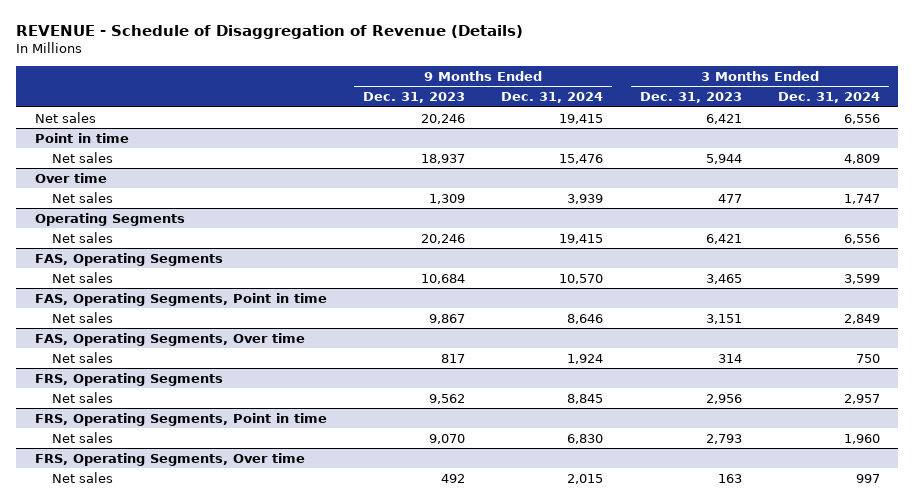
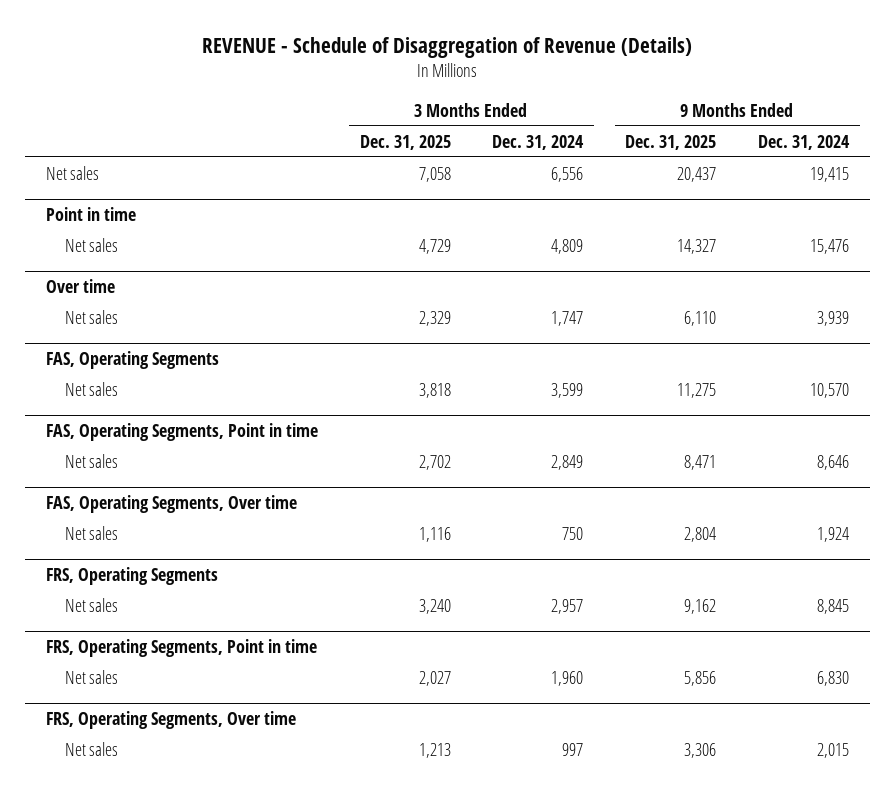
[362,92,465,104] Dec. 31, 2023 -> none
[639,92,742,104] Dec. 31, 2023 -> none
none -> [359,134,451,150] Dec. 31, 2025
none -> [625,134,717,150] Dec. 31, 2025
[34,212,185,226] Operating Segments -> none
[51,231,113,243] Net sales -> none

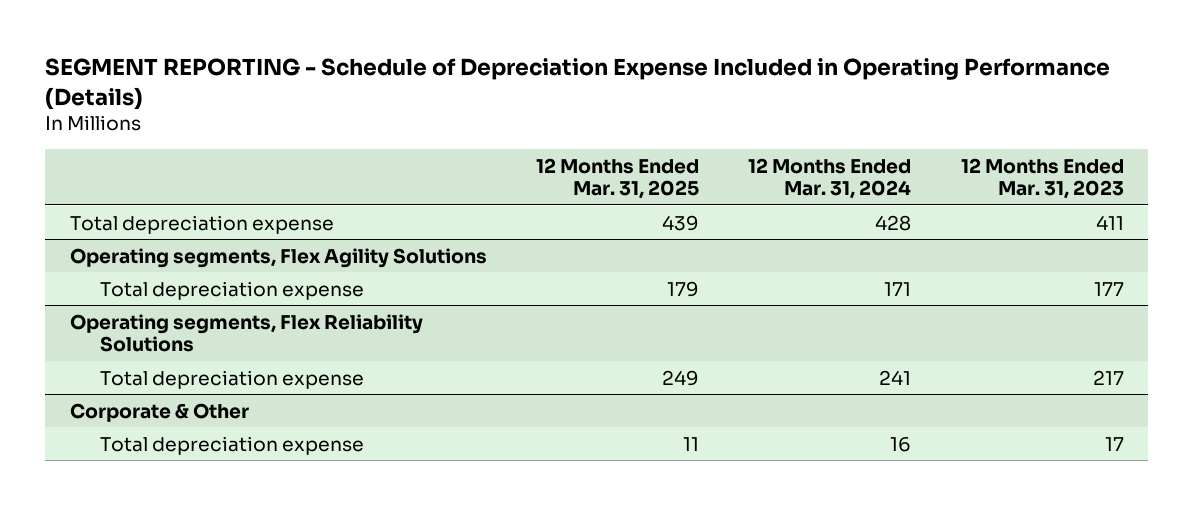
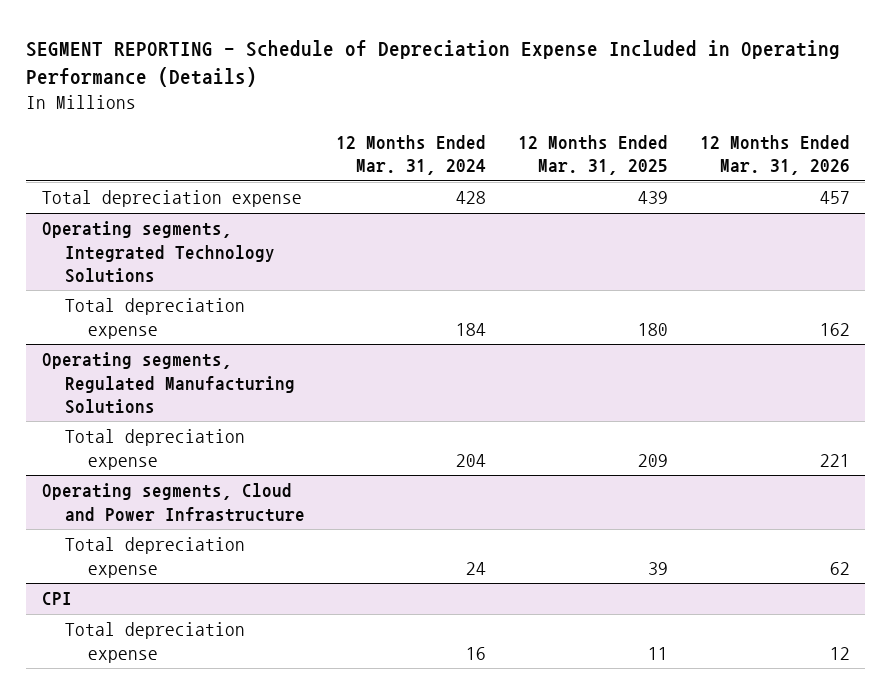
[960,157,1124,199] 12 Months Ended Mar. 31, 2023 -> none
none -> [699,134,850,176] 12 Months Ended Mar. 31, 2026
[70,247,488,268] Operating segments, Flex Agility Solutions -> none
[70,313,424,352] Operating segments, Flex Reliability Solutions -> none
none -> [42,221,275,283] Operating segments, Integrated Technology Solutions
[667,280,700,297] 179 -> [638,322,669,336] 180
[884,281,912,296] 171 -> [456,322,487,336] 184
none -> [42,352,295,414] Operating segments, Regulated Manufacturing Solutions
[662,369,700,386] 249 -> [638,453,669,467] 209
[879,369,912,385] 241 -> [456,453,487,467] 204
none -> [42,483,305,522] Operating segments, Cloud and Power Infrastructure
none -> [64,537,245,578] Total depreciation expense
[70,402,250,422] Corporate & Other -> [42,592,73,606] CPI

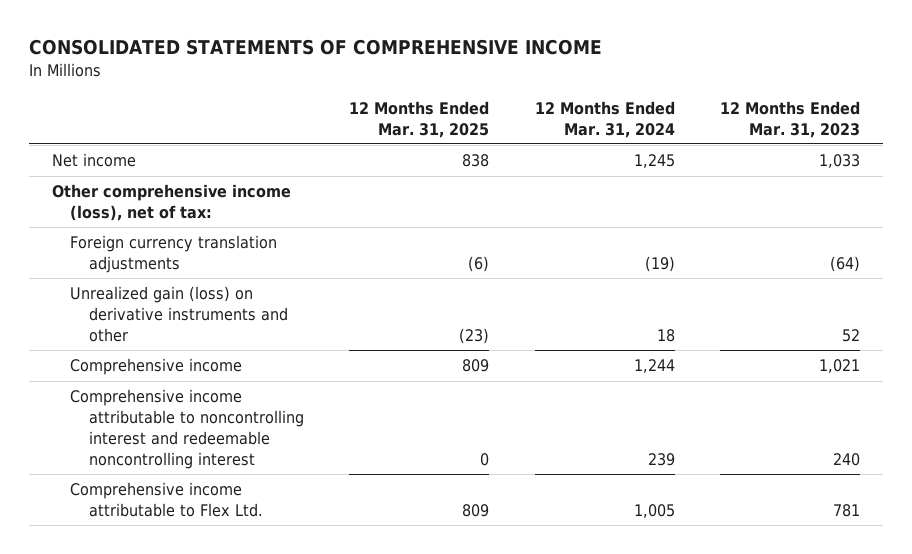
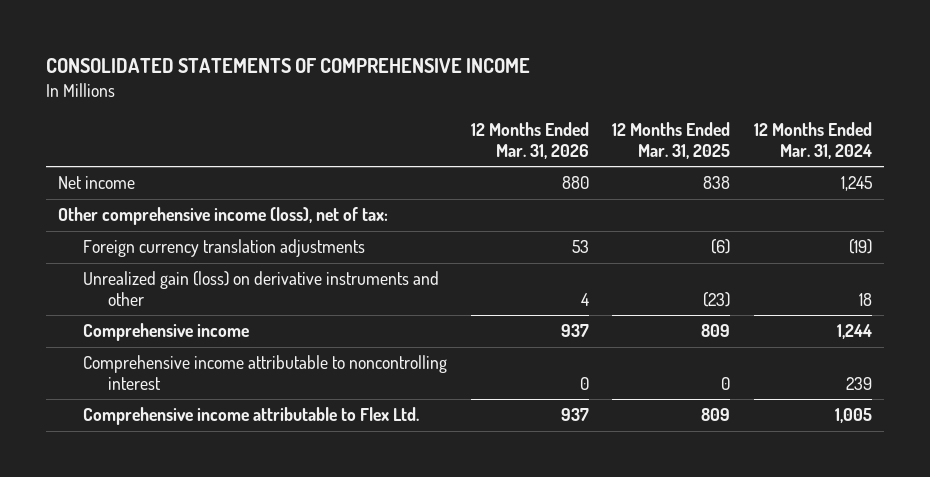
[720,100,861,138] 12 Months Ended Mar. 31, 2023 -> none
none -> [470,122,589,159] 12 Months Ended Mar. 31, 2026
[70,389,304,469] Comprehensive income attributable to noncontrolling interest and redeemable noncontrolling interest -> [82,355,447,390] Comprehensive income attributable to noncontrolling interest

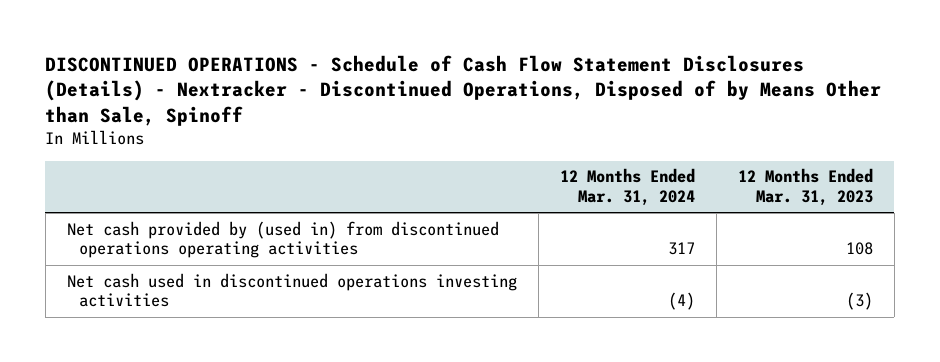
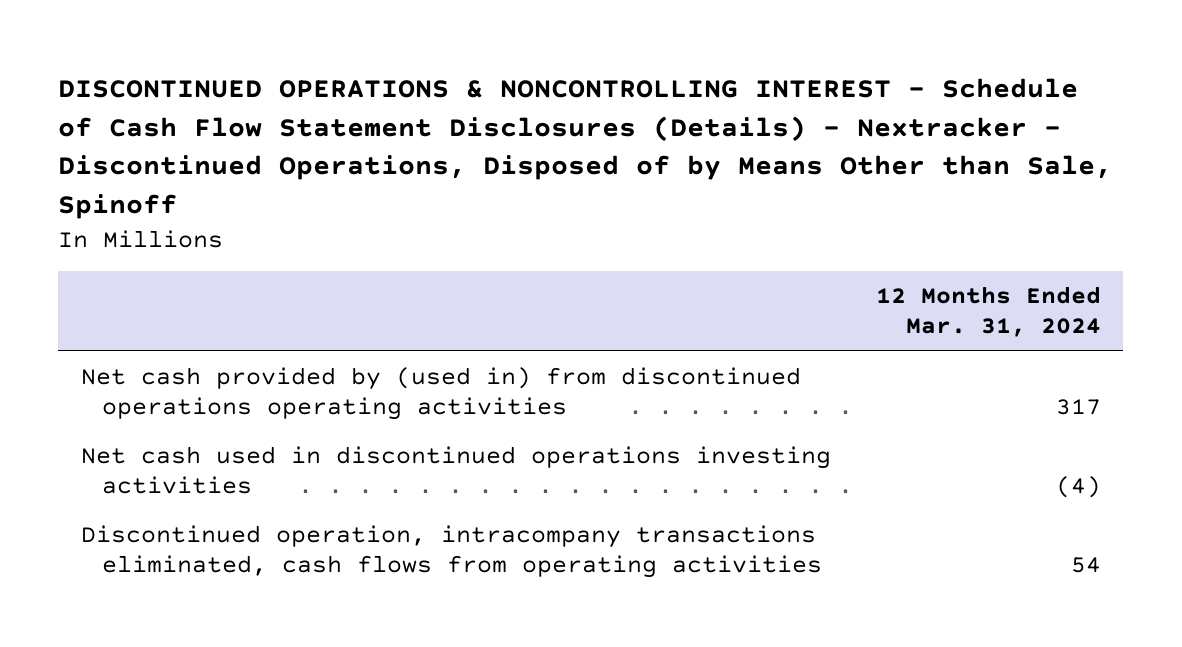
[45,54,882,127] DISCONTINUED OPERATIONS - Schedule of Cash Flow Statement Disclosures (Details) - Nextracker - Discontinued Operations, Disposed of by Means Other than Sale, Spinoff -> [58,77,1113,219] DISCONTINUED OPERATIONS & NONCONTROLLING INTEREST - Schedule of Cash Flow Statement Disclosures (Details) - Nextracker - Discontinued Operations, Disposed of by Means Other than Sale, Spinoff
[737,168,873,207] 12 Months Ended Mar. 31, 2023 -> none
none -> [80,524,822,579] Discontinued operation, intracompany transactions eliminated, cash flows from operating activities

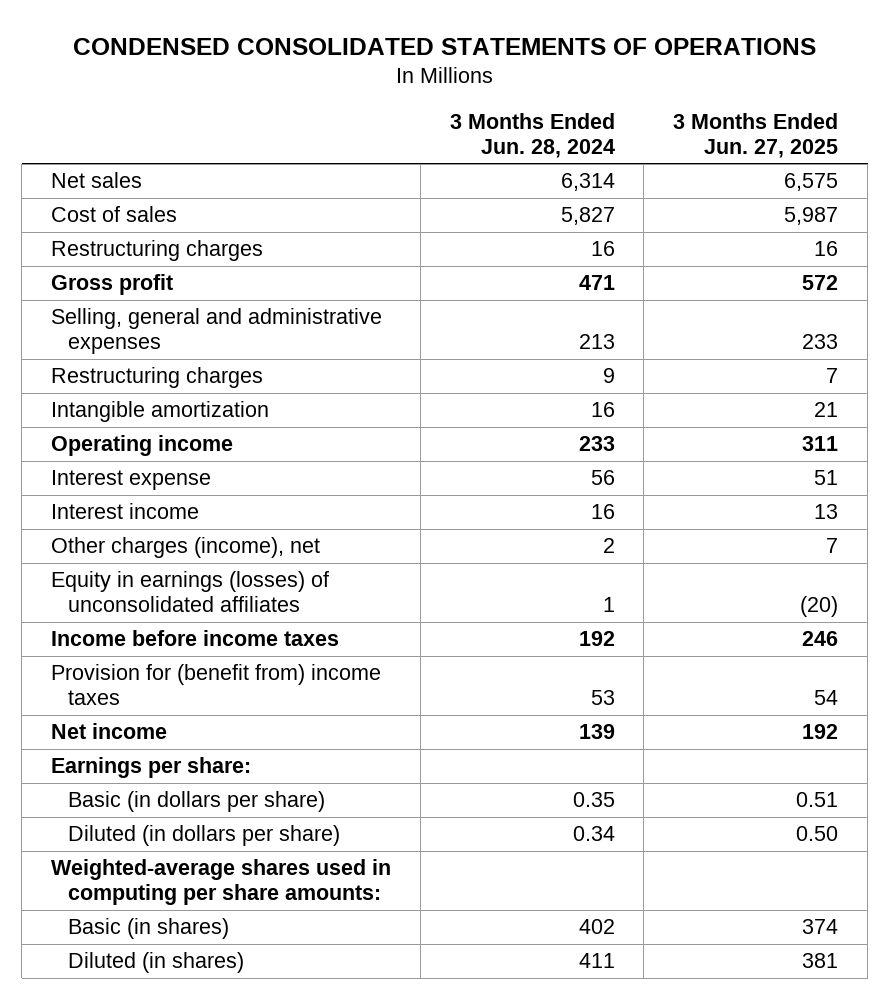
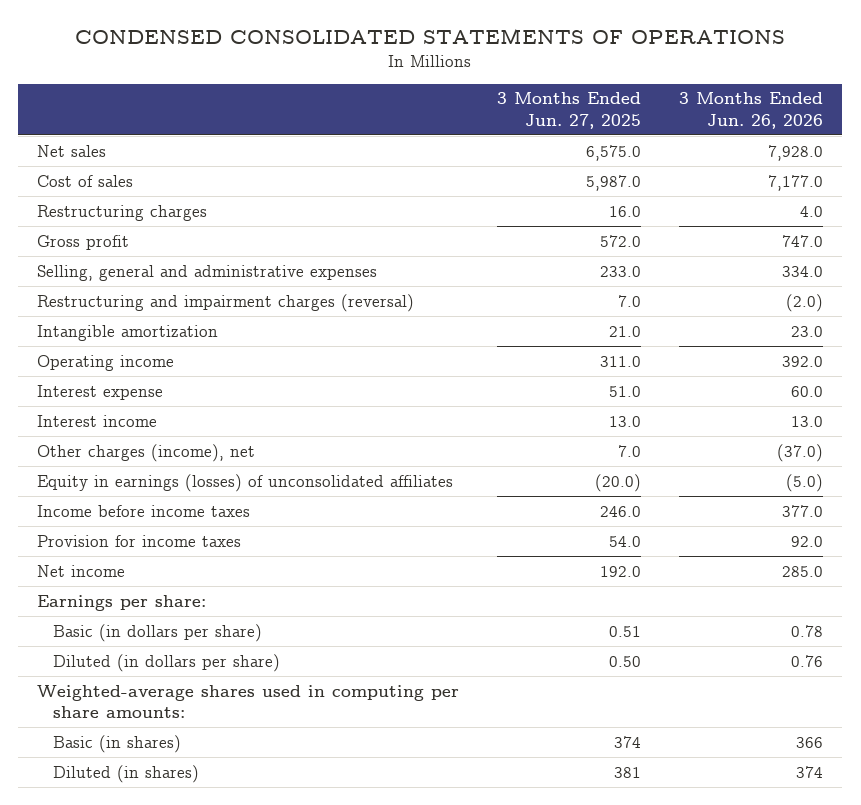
[449,112,615,158] 3 Months Ended Jun. 28, 2024 -> none
none -> [679,92,824,129] 3 Months Ended Jun. 26, 2026
[50,367,263,389] Restructuring charges -> none
[784,173,839,192] 6,575 -> [586,144,642,161] 6,575.0
[784,207,839,226] 5,987 -> [586,174,642,191] 5,987.0
[814,241,839,257] 16 -> [609,205,642,217] 16.0
[802,275,839,291] 572 -> [600,234,642,247] 572.0
[802,334,839,350] 233 -> [600,265,642,277] 233.0
none -> [37,293,415,312] Restructuring and impairment charges (reversal)
[814,402,839,418] 21 -> [609,325,642,337] 21.0
[802,436,839,452] 311 -> [600,355,642,367] 311.0
[814,470,839,486] 51 -> [609,385,642,397] 51.0
[814,504,839,520] 13 -> [609,415,642,427] 13.0
[826,538,839,554] 7 -> [618,444,642,457] 7.0
[800,596,839,618] (20) -> [595,473,642,492] (20.0)
[802,631,839,647] 246 -> [600,505,642,517] 246.0
[50,664,381,706] Provision for (benefit from) income taxes -> [37,534,242,547] Provision for income taxes
[814,690,839,706] 54 -> [609,535,642,547] 54.0
[802,724,839,740] 192 -> [600,565,642,577] 192.0

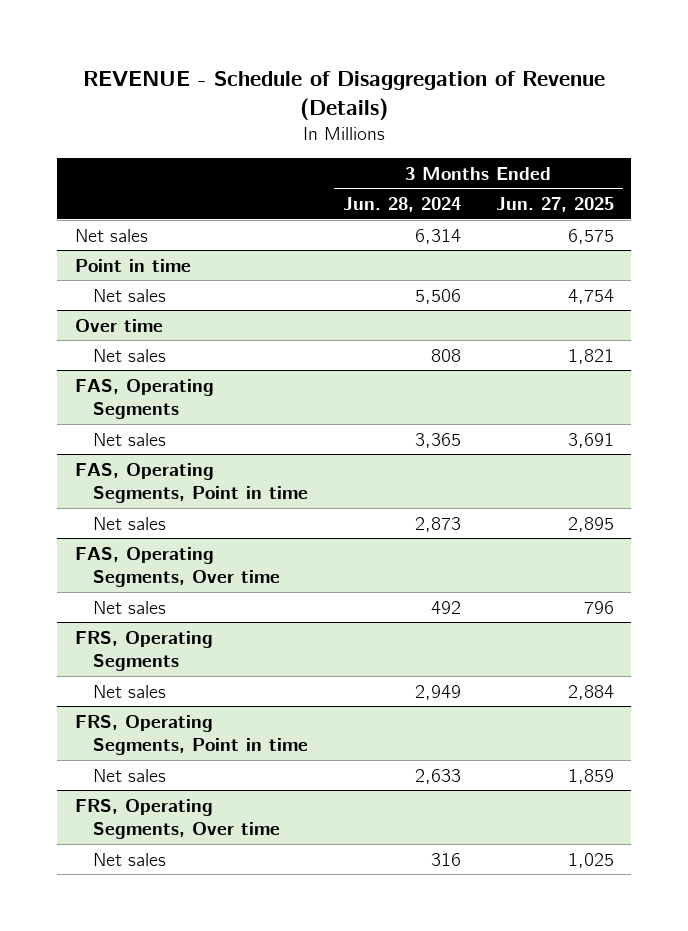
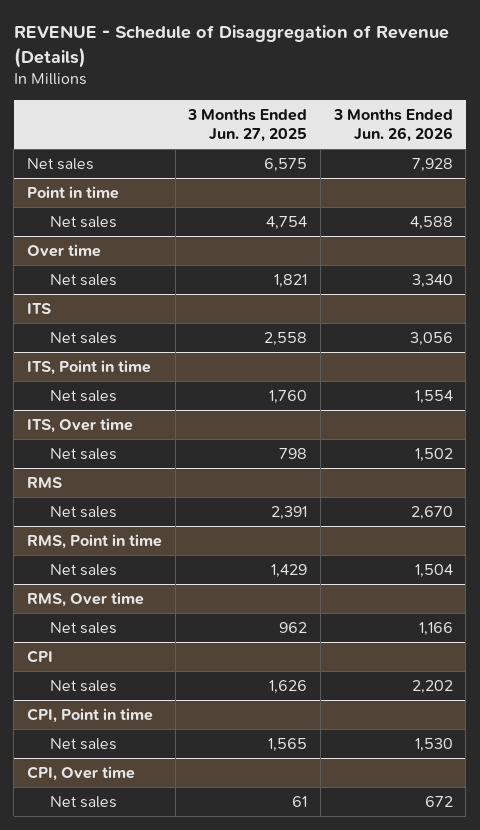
[342,196,461,212] Jun. 28, 2024 -> none
none -> [332,109,453,142] 3 Months Ended Jun. 26, 2026
[74,378,214,419] FAS, Operating Segments -> none
[74,462,309,503] FAS, Operating Segments, Point in time -> none
[74,546,281,587] FAS, Operating Segments, Over time -> none
[74,630,213,671] FRS, Operating Segments -> none
[74,714,309,755] FRS, Operating Segments, Point in time -> none
[74,798,281,839] FRS, Operating Segments, Over time -> none
none -> [27,303,52,315] ITS
[567,432,614,448] 3,691 -> [264,332,308,347] 2,558
none -> [27,360,152,376] ITS, Point in time
[567,516,614,532] 2,895 -> [269,390,308,405] 1,760
none -> [27,418,134,434] ITS, Over time
[583,600,614,614] 796 -> [279,448,308,460] 798
none -> [27,477,63,489] RMS
[567,684,614,700] 2,884 -> [271,506,308,521] 2,391
none -> [27,534,163,550] RMS, Point in time
[567,768,614,784] 1,859 -> [271,564,308,579] 1,429
none -> [27,592,145,608] RMS, Over time
[567,852,614,868] 1,025 -> [279,622,308,634] 962
none -> [27,650,54,664] CPI
none -> [49,680,117,693] Net sales
none -> [27,708,154,724] CPI, Point in time
none -> [49,738,117,751] Net sales
none -> [27,766,136,782] CPI, Over time
none -> [49,796,117,809] Net sales

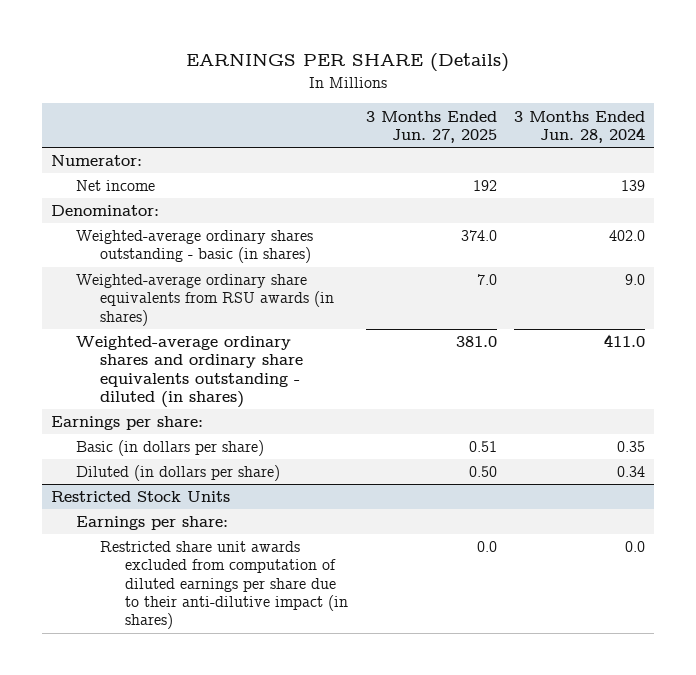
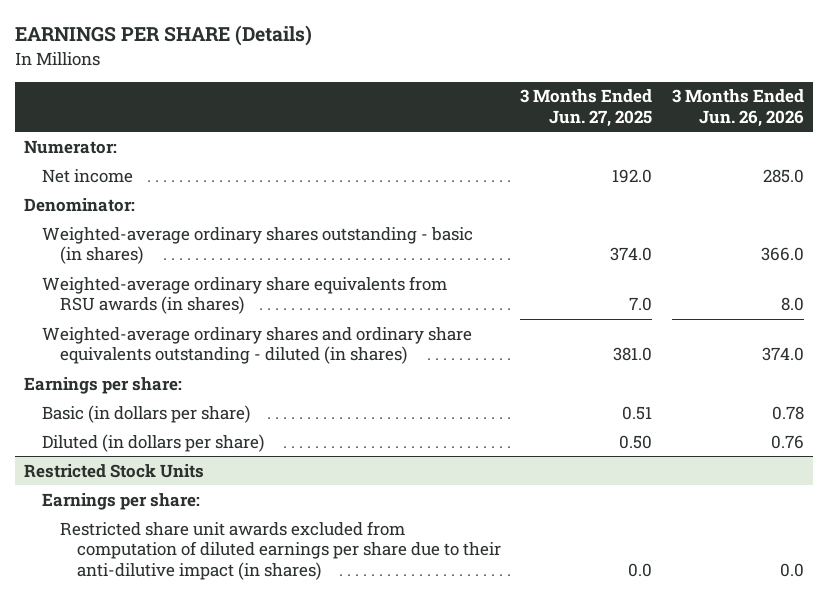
[514,110,646,143] 3 Months Ended Jun. 28, 2024 -> none
none -> [671,89,804,127] 3 Months Ended Jun. 26, 2026
[472,180,497,192] 192 -> [612,168,653,183] 192.0

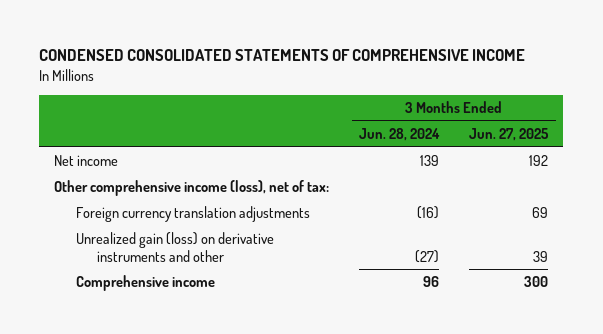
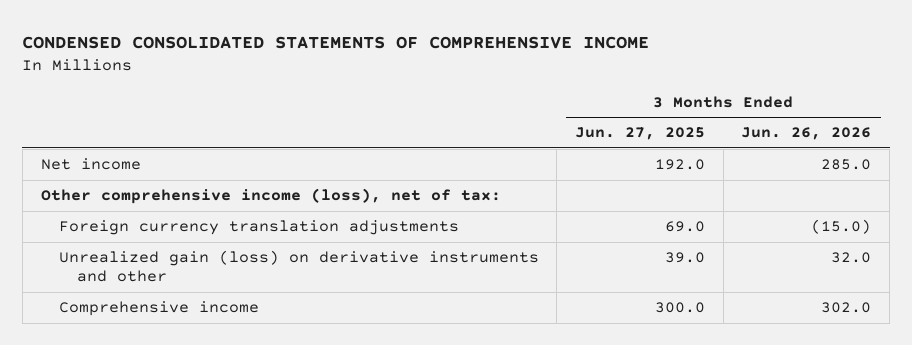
[359,128,441,142] Jun. 28, 2024 -> none
none -> [741,127,872,141] Jun. 26, 2026
[529,155,549,167] 192 -> [655,159,706,171] 192.0
[532,207,549,219] 69 -> [665,221,706,233] 69.0
[533,250,549,262] 39 -> [665,252,706,264] 39.0
[524,276,549,288] 300 -> [655,302,706,314] 300.0

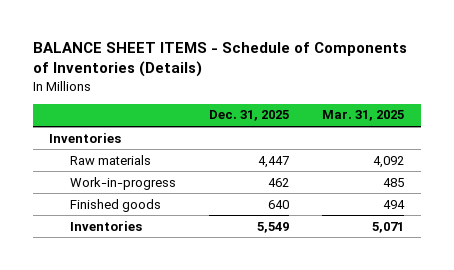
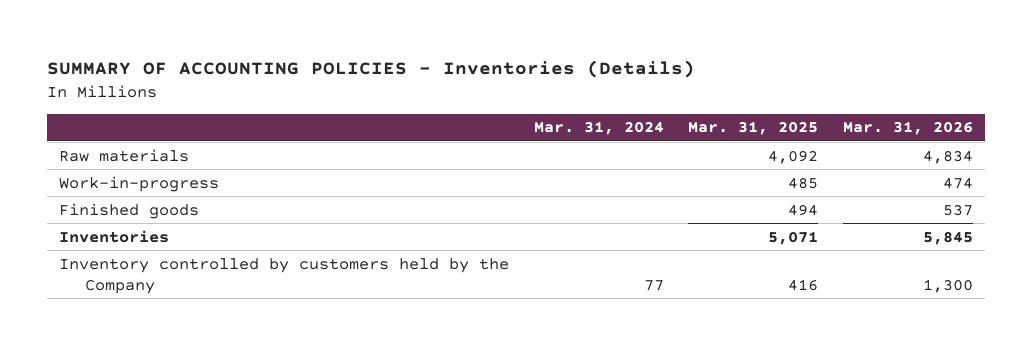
[32,42,407,78] BALANCE SHEET ITEMS - Schedule of Components of Inventories (Details) -> [47,59,696,78] SUMMARY OF ACCOUNTING POLICIES - Inventories (Details)
[208,110,289,122] Dec. 31, 2025 -> none
none -> [533,121,664,136] Mar. 31, 2024
none -> [842,121,973,136] Mar. 31, 2026
[49,132,122,143] Inventories -> none
none -> [59,257,510,294] Inventory controlled by customers held by the Company

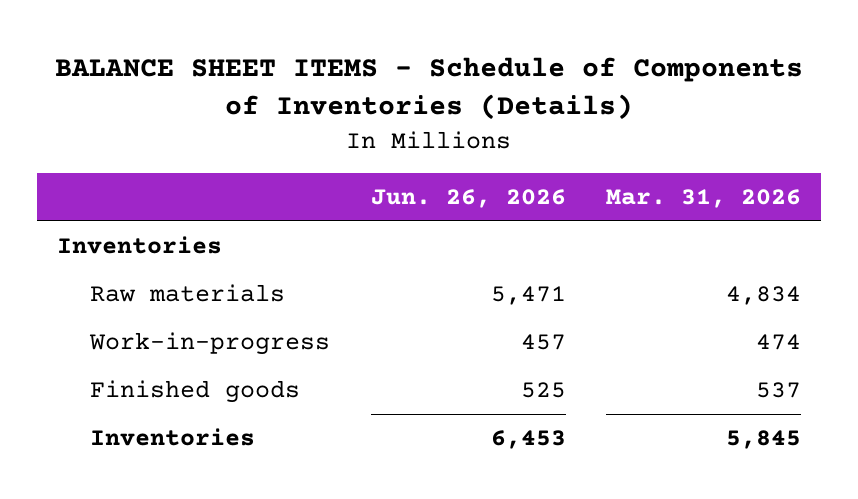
[47,59,696,78] SUMMARY OF ACCOUNTING POLICIES - Inventories (Details) -> [55,56,804,121] BALANCE SHEET ITEMS - Schedule of Components of Inventories (Details)
[533,121,664,136] Mar. 31, 2024 -> none
[688,121,819,136] Mar. 31, 2025 -> none
none -> [370,189,566,209] Jun. 26, 2026
none -> [57,236,223,255] Inventories
[59,257,510,294] Inventory controlled by customers held by the Company -> none

